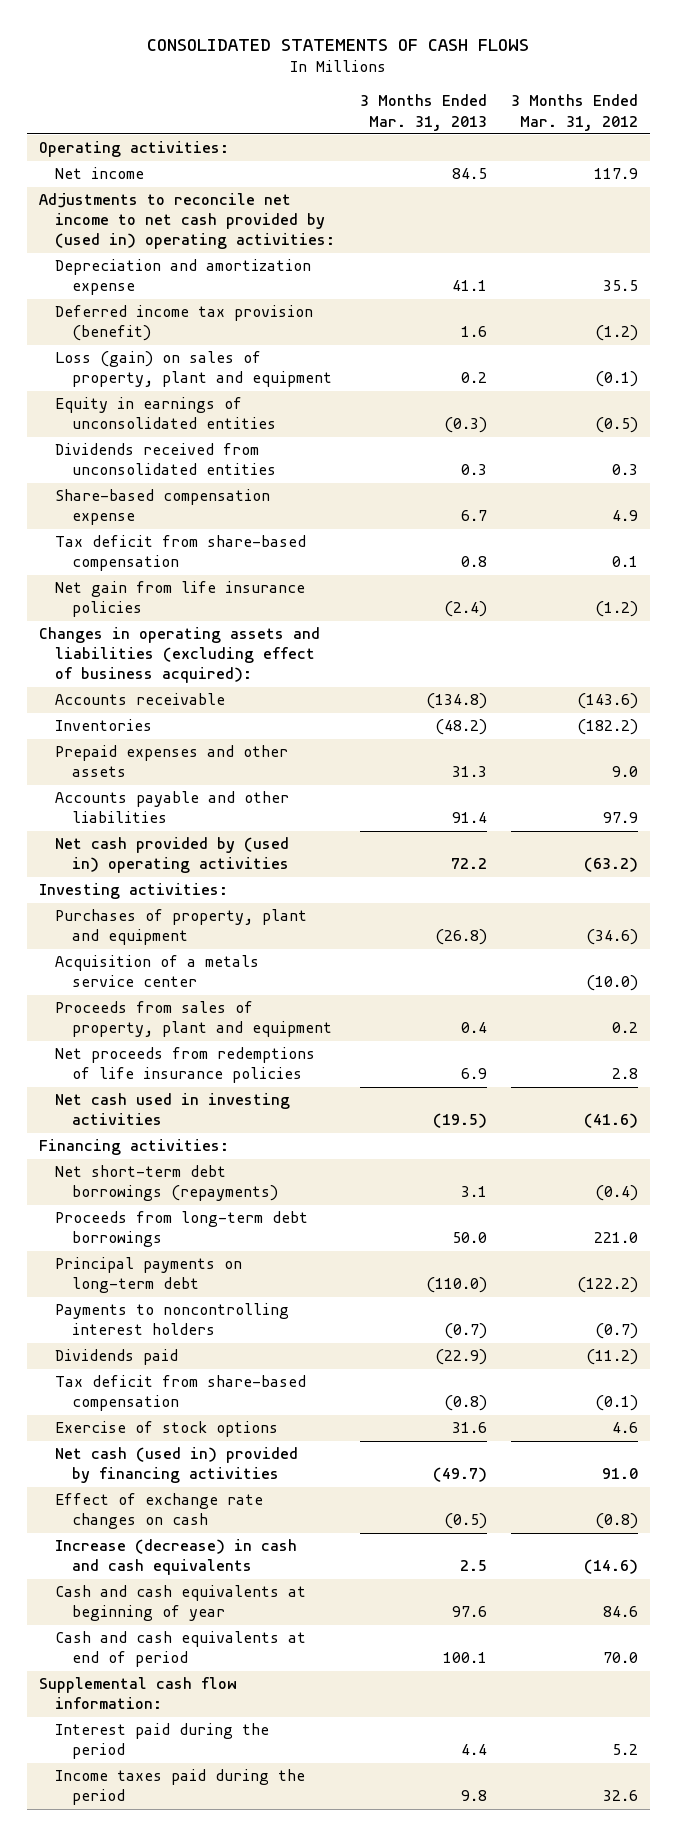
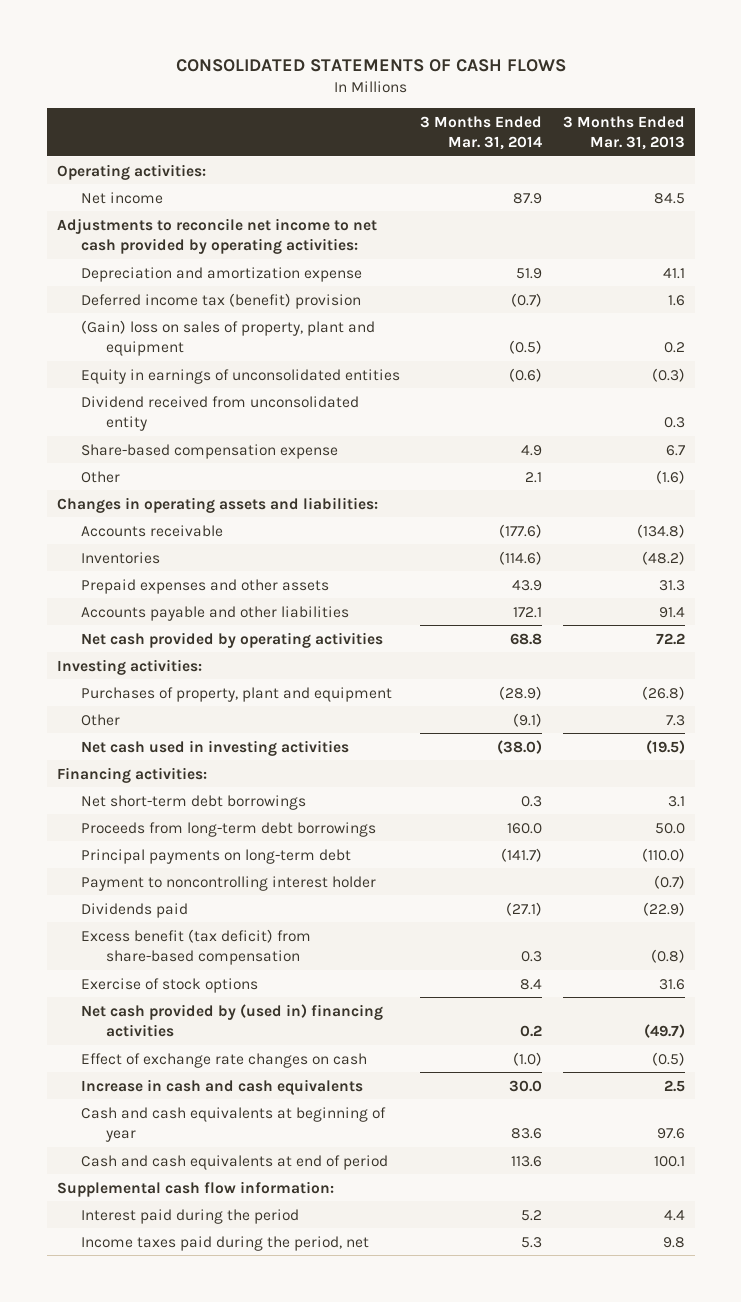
[511,94,639,131] 3 Months Ended Mar. 31, 2012 -> none
none -> [420,115,543,151] 3 Months Ended Mar. 31, 2014
[38,193,336,250] Adjustments to reconcile net income to net cash provided by (used in) operating activities: -> [56,217,377,255] Adjustments to reconcile net income to net cash provided by operating activities:
[55,305,314,342] Deferred income tax provision (benefit) -> [81,292,362,309] Deferred income tax (benefit) provision
[55,351,332,388] Loss (gain) on sales of property, plant and equipment -> [81,319,376,357] (Gain) loss on sales of property, plant and equipment
[55,443,276,476] Dividends received from unconsolidated entities -> [81,395,360,432] Dividend received from unconsolidated entity
[55,535,307,572] Tax deficit from share-based compensation -> none
[55,581,306,618] Net gain from life insurance policies -> none
none -> [81,470,121,483] Other
[38,627,320,684] Changes in operating assets and liabilities (excluding effect of business acquired): -> [56,496,378,513] Changes in operating assets and liabilities:
[55,837,290,874] Net cash provided by (used in) operating activities -> [81,631,384,648] Net cash provided by operating activities
[55,955,260,988] Acquisition of a metals service center -> none
[55,1001,332,1038] Proceeds from sales of property, plant and equipment -> none
[55,1047,316,1084] Net proceeds from redemptions of life insurance policies -> none
none -> [81,713,121,726] Other
[55,1165,278,1202] Net short-term debt borrowings (repayments) -> [81,794,307,810] Net short-term debt borrowings
[55,1303,290,1336] Payments to noncontrolling interest holders -> [81,875,377,891] Payment to noncontrolling interest holder
[55,1375,307,1412] Tax deficit from share-based compensation -> [81,928,312,966] Excess benefit (tax deficit) from share-based compensation
[55,1447,299,1484] Net cash (used in) provided by financing activities -> [81,1003,384,1038] Net cash provided by (used in) financing activities
[55,1539,298,1576] Increase (decrease) in cash and cash equivalents -> [81,1078,364,1095] Increase in cash and cash equivalents
[55,1769,306,1806] Income taxes paid during the period -> [81,1235,370,1251] Income taxes paid during the period, net

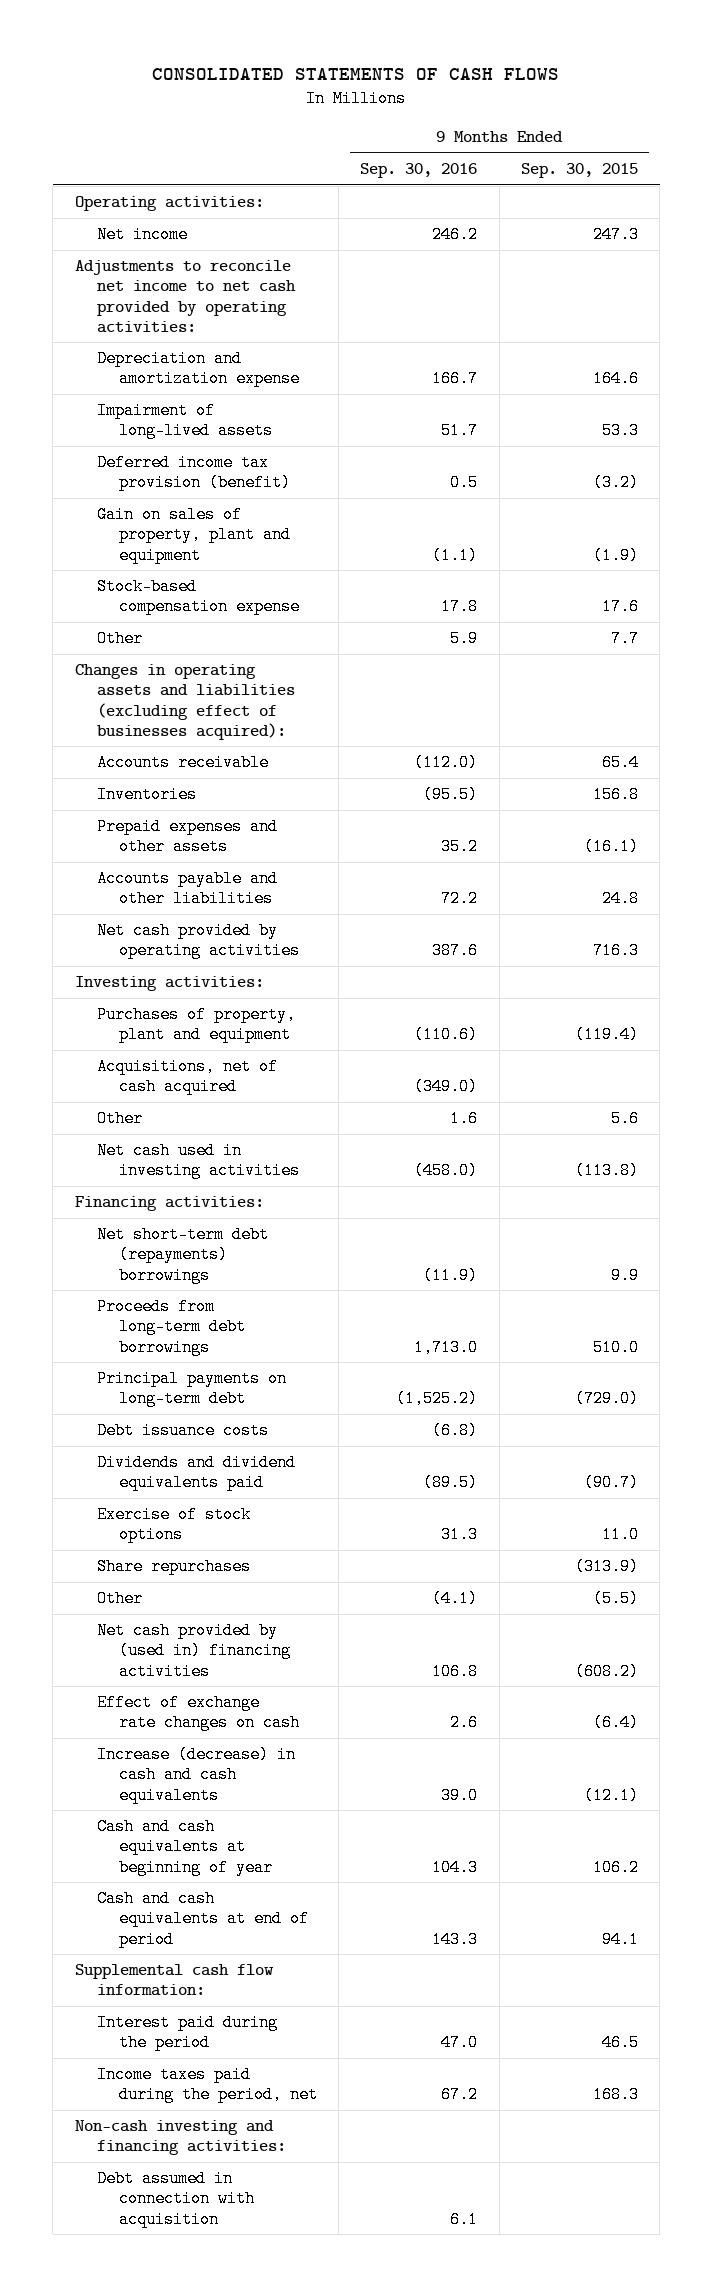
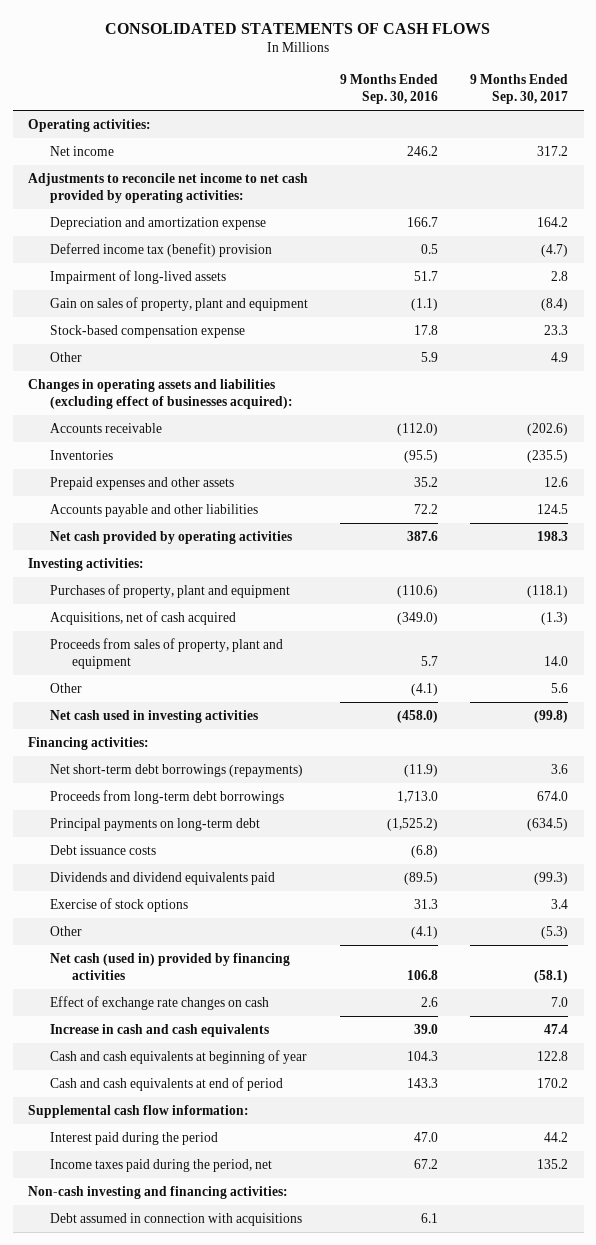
[521,163,639,179] Sep. 30, 2015 -> none
none -> [469,74,568,104] 9 Months Ended Sep. 30, 2017
none -> [49,243,272,258] Deferred income tax (benefit) provision
[96,454,291,492] Deferred income tax provision (benefit) -> none
none -> [49,638,283,669] Proceeds from sales of property, plant and equipment
[450,1110,479,1128] 1.6 -> [411,683,439,697] (4.1)
[96,1226,269,1284] Net short-term debt (repayments) borrowings -> [49,764,303,778] Net short-term debt borrowings (repayments)
[96,1558,251,1576] Share repurchases -> none
[96,1622,291,1680] Net cash provided by (used in) financing activities -> [49,953,290,980] Net cash (used in) provided by financing activities
[96,1746,296,1804] Increase (decrease) in cash and cash equivalents -> [49,1024,269,1038] Increase in cash and cash equivalents
[96,2170,255,2228] Debt assumed in connection with acquisition -> [49,1213,302,1227] Debt assumed in connection with acquisitions

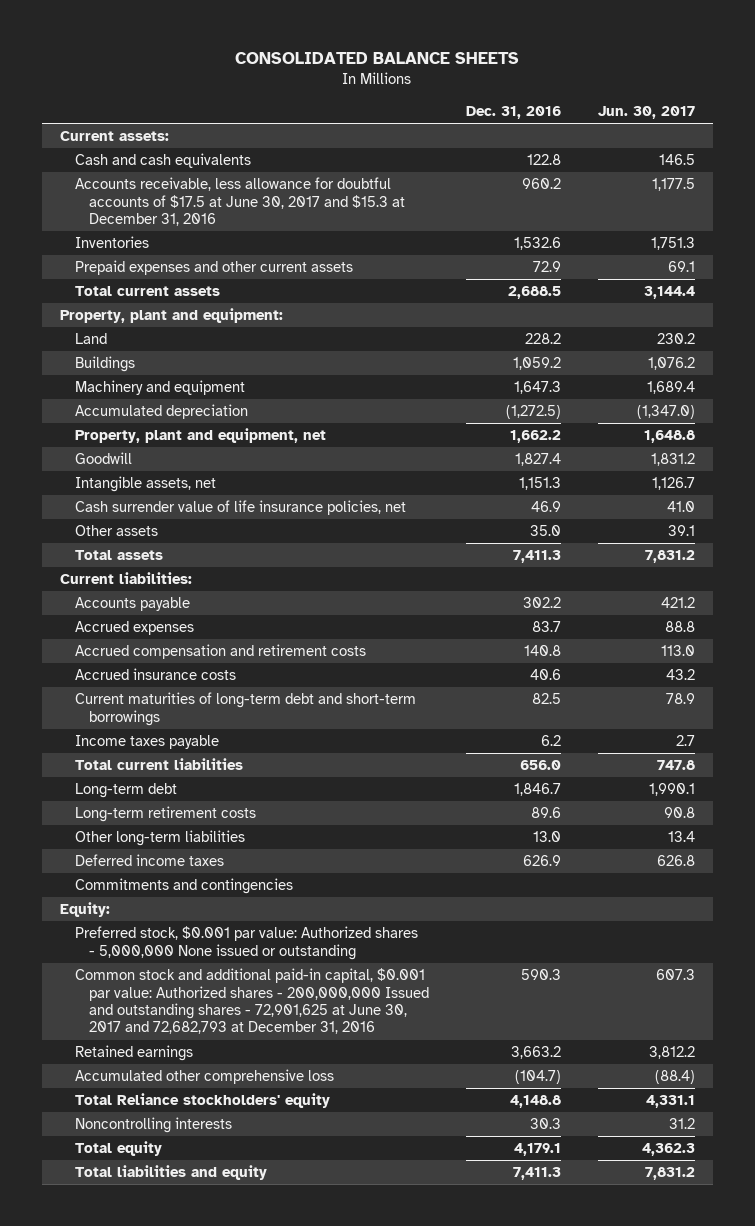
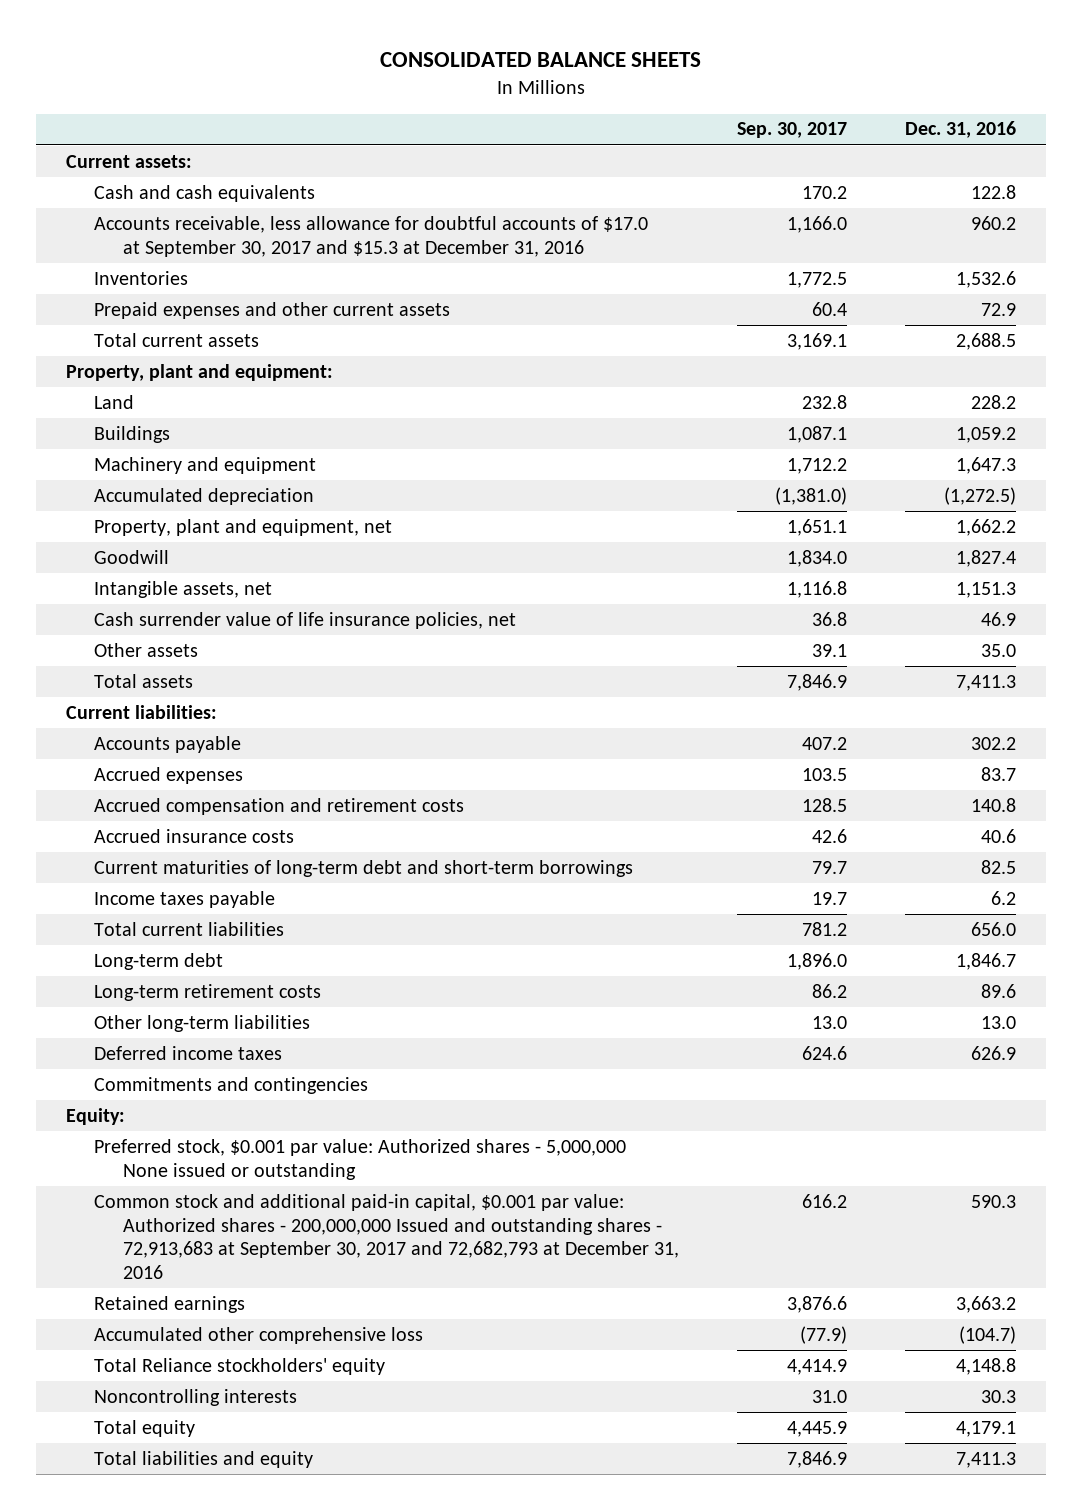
[597,105,695,119] Jun. 30, 2017 -> none
none -> [737,122,848,139] Sep. 30, 2017
[74,177,406,227] Accounts receivable, less allowance for doubtful accounts of $17.5 at June 30, 2017 and $15.3 at December 31, 2016 -> [94,215,649,257] Accounts receivable, less allowance for doubtful accounts of $17.0 at September 30, 2017 and $15.3 at December 31, 2016
[74,968,430,1035] Common stock and additional paid-in capital, $0.001 par value: Authorized shares - 200,000,000 Issued and outstanding shares - 72,901,625 at June 30, 2017 and 72,682,793 at December 31, 2016 -> [94,1193,679,1279] Common stock and additional paid-in capital, $0.001 par value: Authorized shares - 200,000,000 Issued and outstanding shares - 72,913,683 at September 30, 2017 and 72,682,793 at December 31, 2016

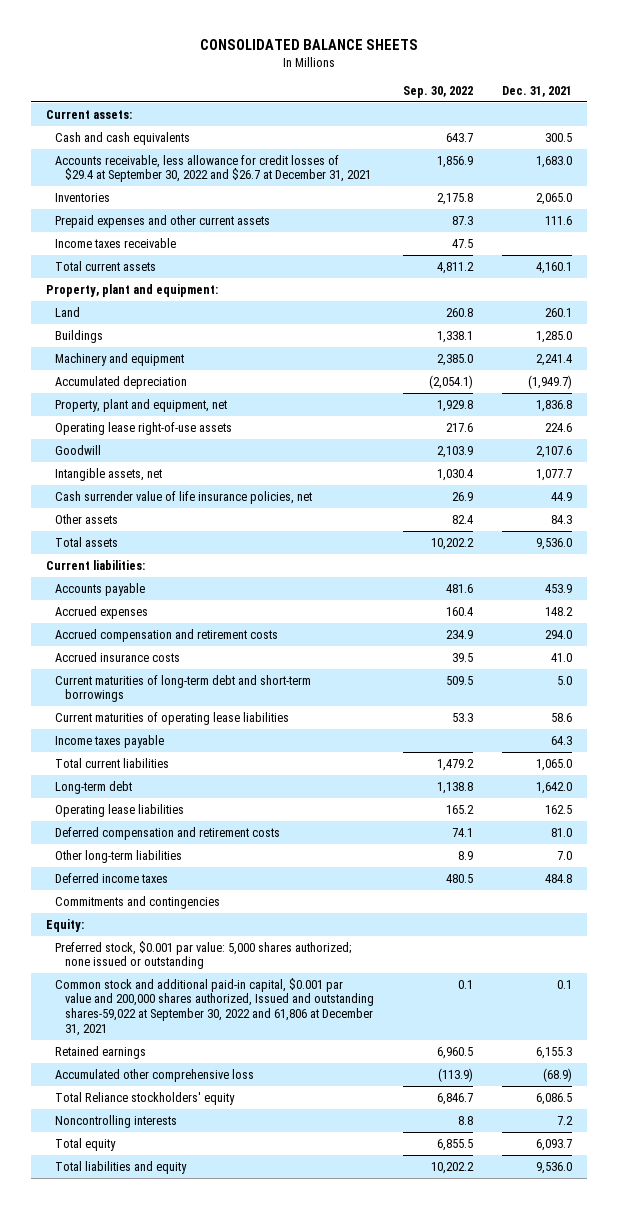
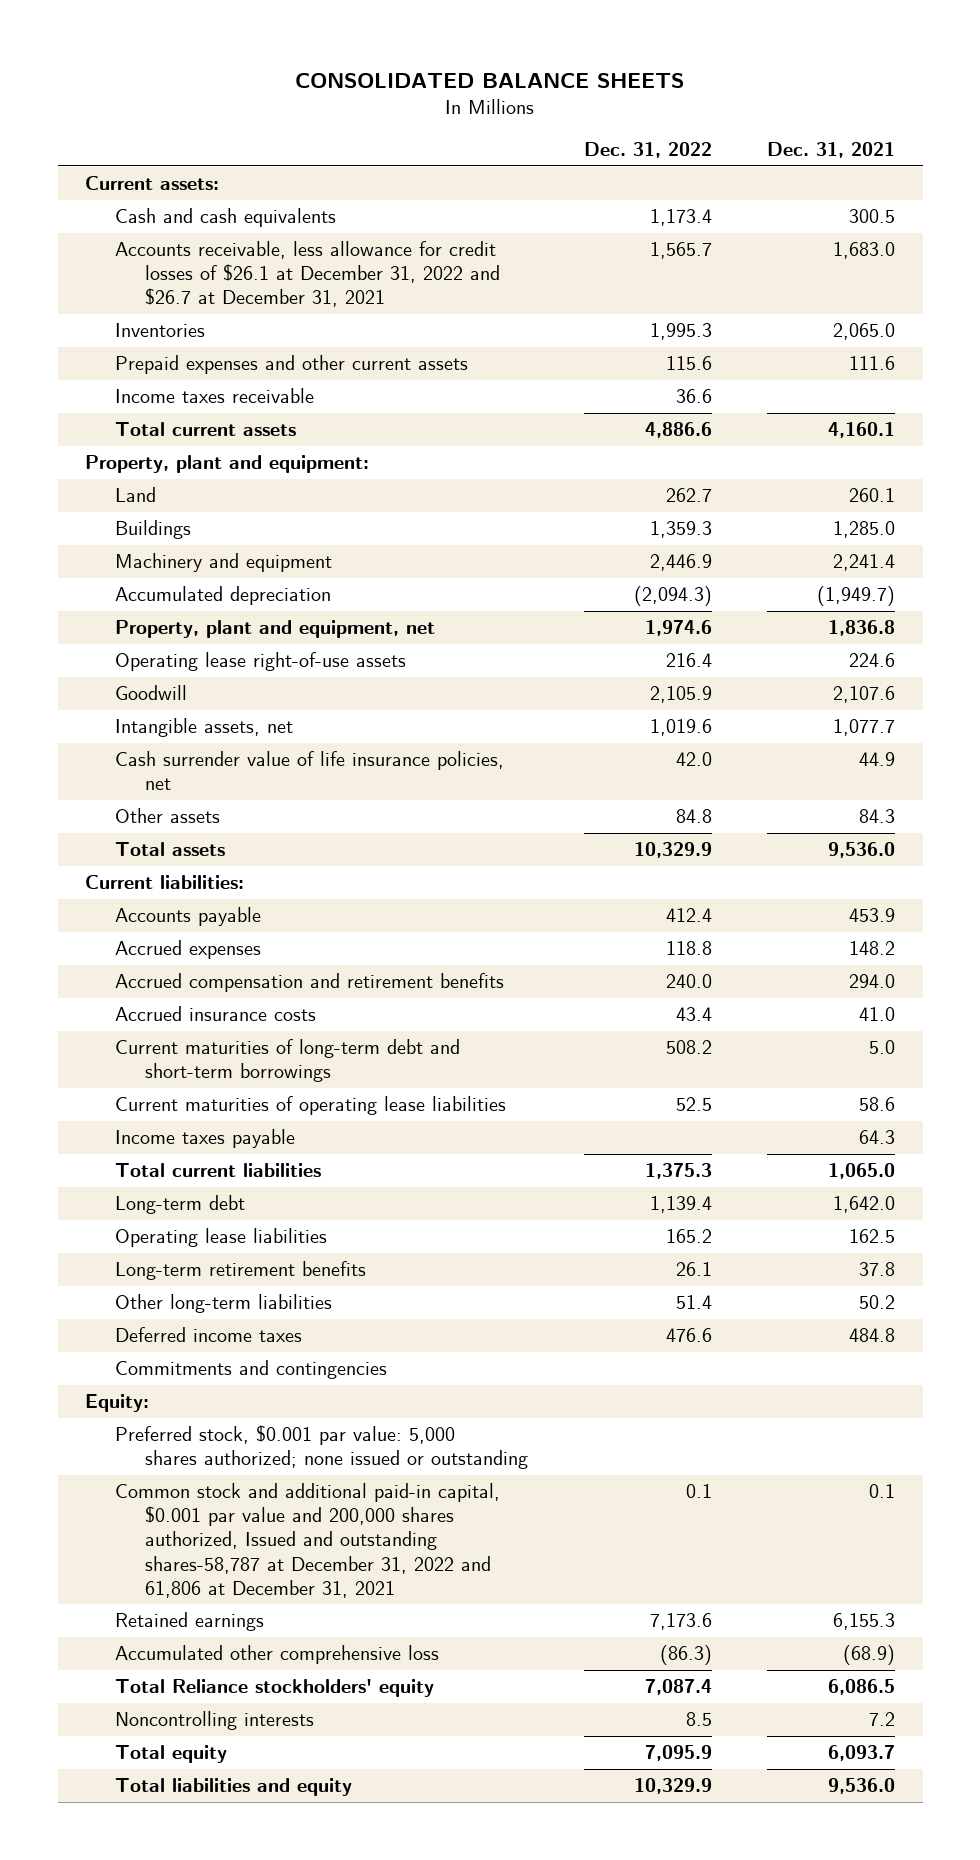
[402,86,473,99] Sep. 30, 2022 -> none
none -> [583,142,712,159] Dec. 31, 2022
[55,154,371,183] Accounts receivable, less allowance for credit losses of $29.4 at September 30, 2022 and $26.7 at December 31, 2021 -> [115,241,501,308] Accounts receivable, less allowance for credit losses of $26.1 at December 31, 2022 and $26.7 at December 31, 2021
[55,628,279,642] Accrued compensation and retirement costs -> [115,973,505,993] Accrued compensation and retirement benefits
[55,826,281,840] Deferred compensation and retirement costs -> none
none -> [115,1261,367,1281] Long-term retirement benefits
[557,850,573,860] 7.0 -> [858,1295,895,1310] 50.2
[55,977,374,1036] Common stock and additional paid-in capital, $0.001 par value and 200,000 shares authorized, Issued and outstanding shares-59,022 at September 30, 2022 and 61,806 at December 31, 2021 -> [115,1483,501,1598] Common stock and additional paid-in capital, $0.001 par value and 200,000 shares authorized, Issued and outstanding shares-58,787 at December 31, 2022 and 61,806 at December 31, 2021

